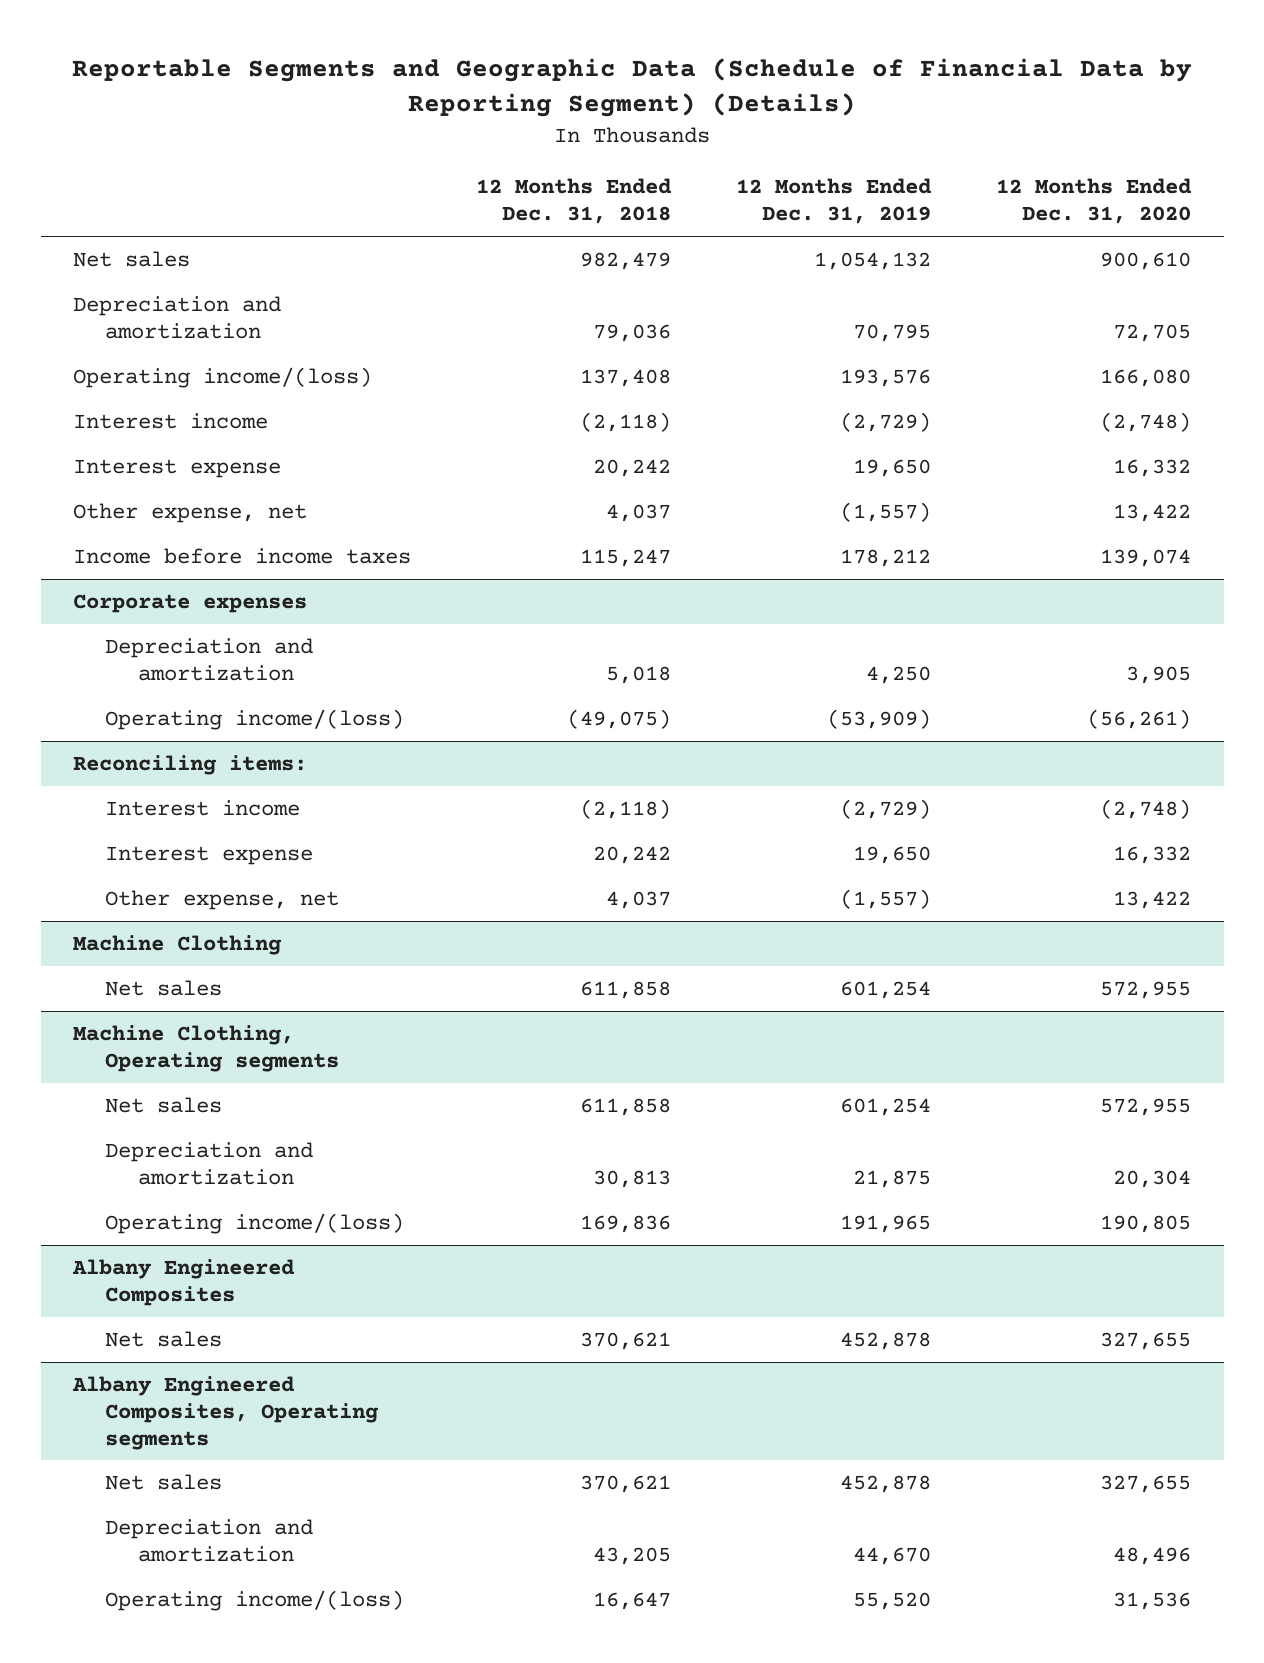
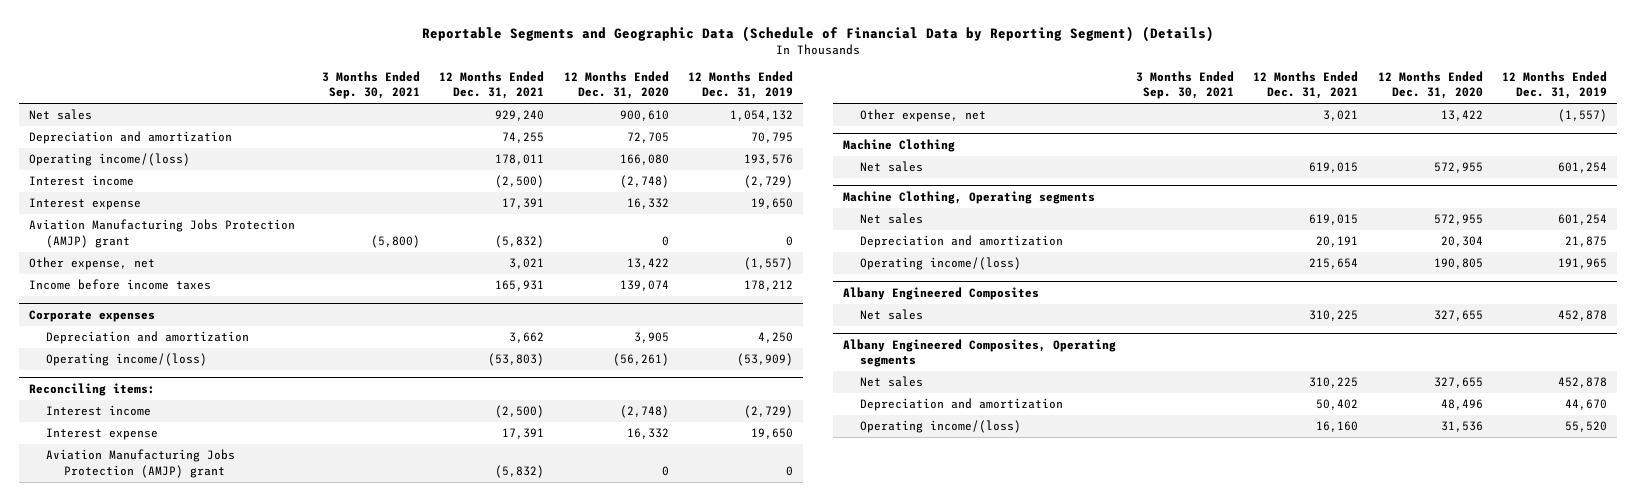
[476,178,673,225] 12 Months Ended Dec. 31, 2018 -> none
none -> [321,71,420,100] 3 Months Ended Sep. 30, 2021
none -> [439,71,545,100] 12 Months Ended Dec. 31, 2021
none -> [28,219,295,248] Aviation Manufacturing Jobs Protection (AMJP) grant
none -> [46,449,236,478] Aviation Manufacturing Jobs Protection (AMJP) grant

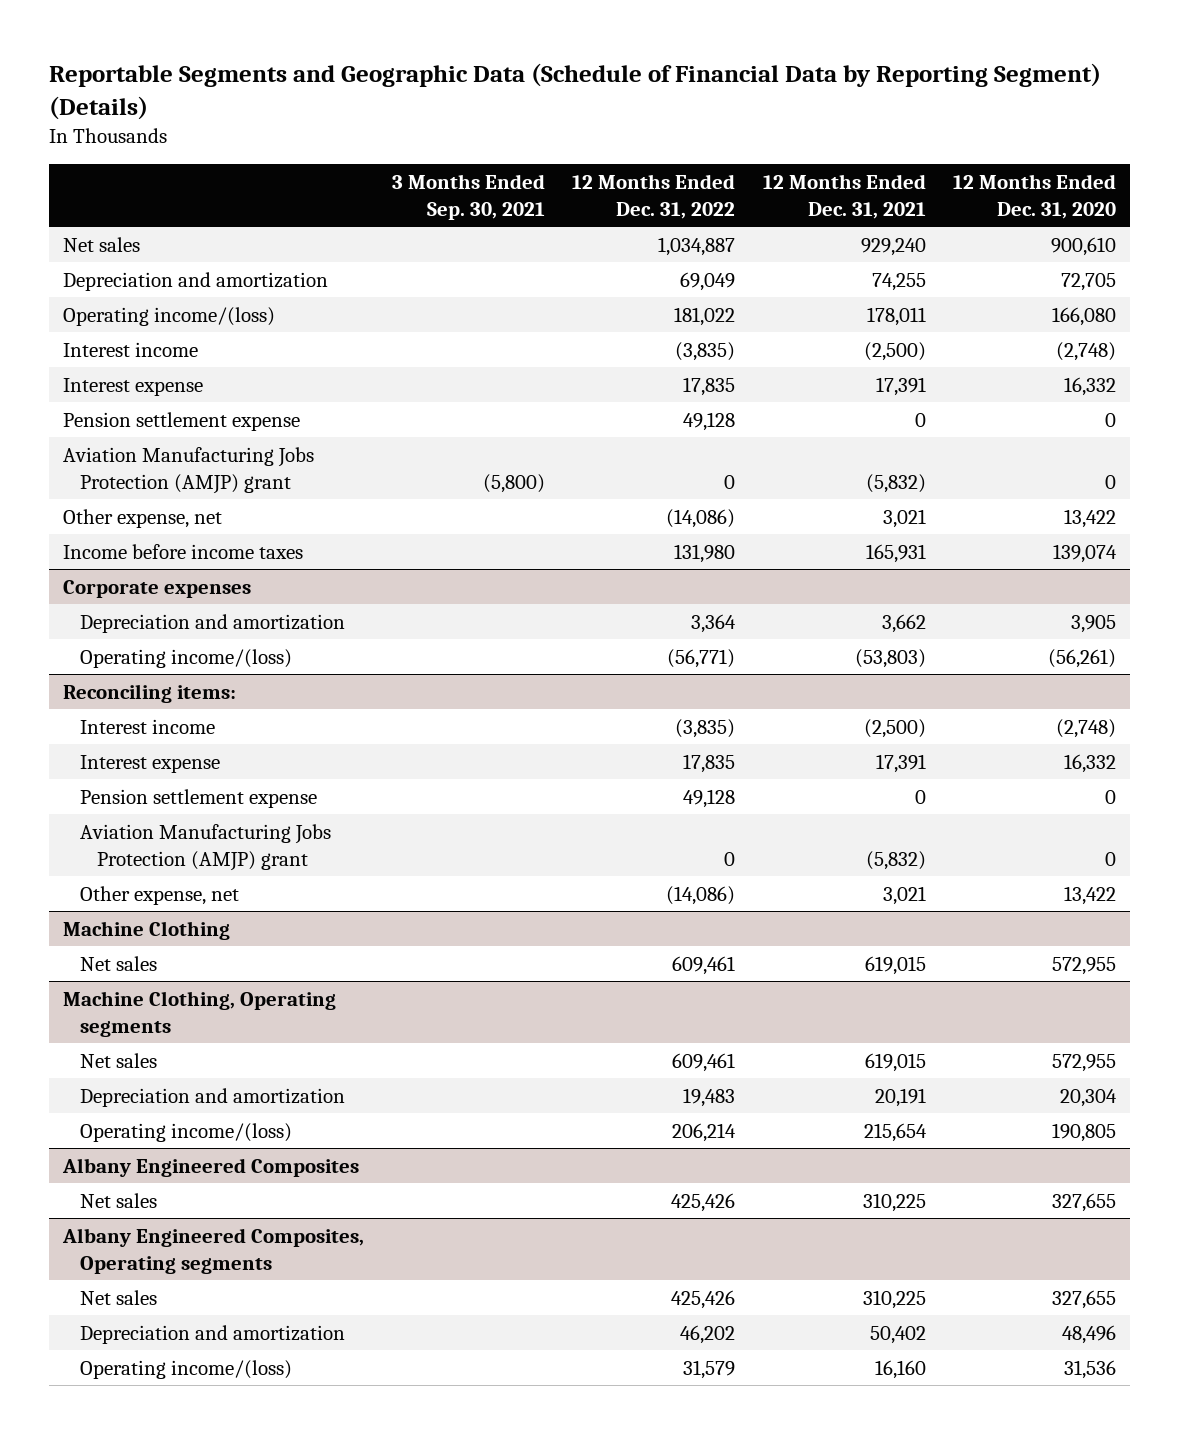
[688,71,794,100] 12 Months Ended Dec. 31, 2019 -> none
none -> [572,174,736,219] 12 Months Ended Dec. 31, 2022
none -> [63,411,301,431] Pension settlement expense
none -> [79,788,317,808] Pension settlement expense

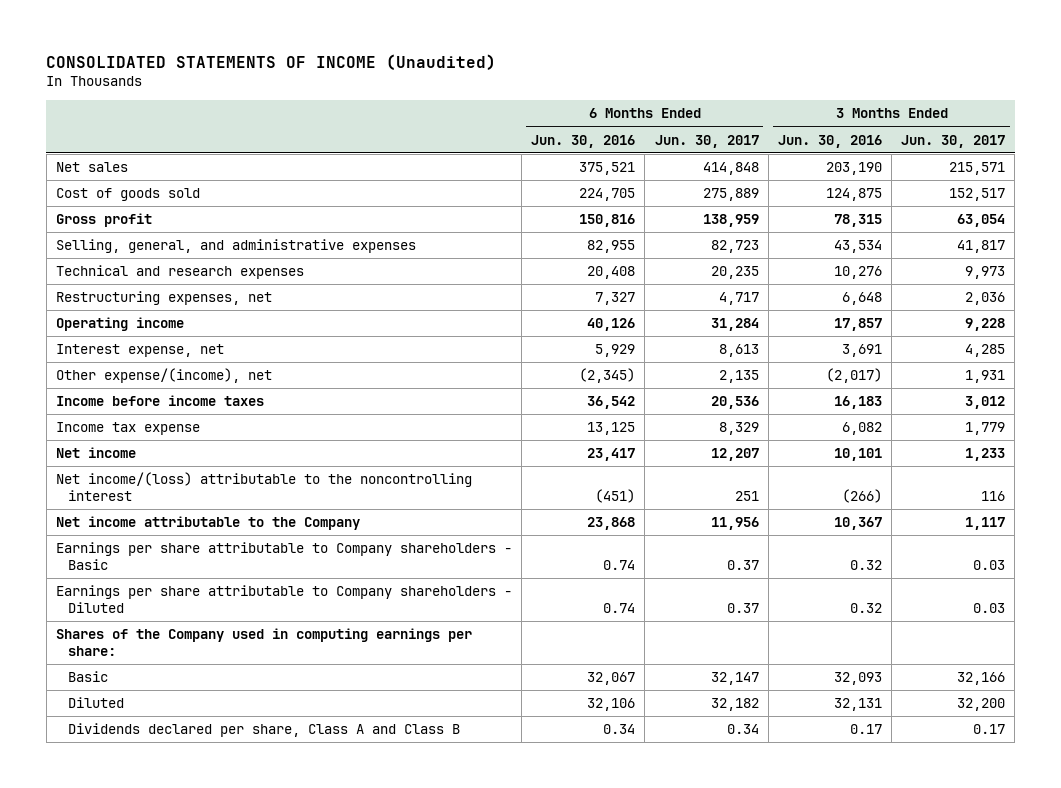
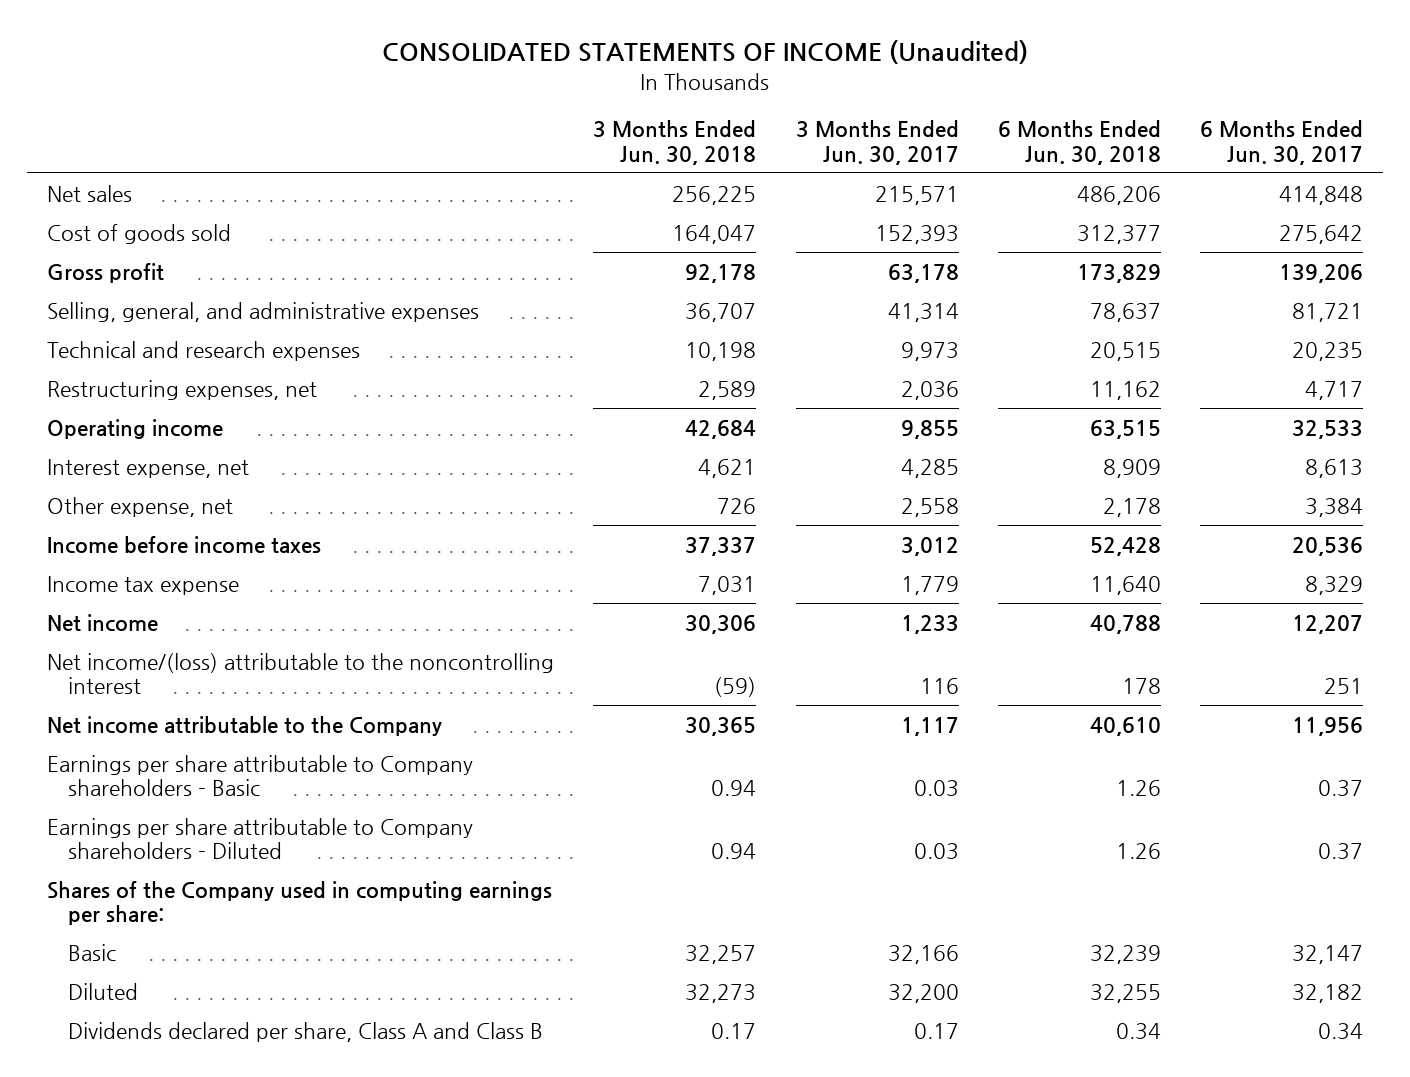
[531,134,636,148] Jun. 30, 2016 -> none
[777,134,882,148] Jun. 30, 2016 -> none
none -> [593,120,757,165] 3 Months Ended Jun. 30, 2018
none -> [998,120,1162,165] 6 Months Ended Jun. 30, 2018
[702,188,759,202] 275,889 -> [1279,224,1364,244] 275,642
[949,188,1006,202] 152,517 -> [874,224,959,244] 152,393
[702,214,759,228] 138,959 -> [1279,263,1364,283] 139,206
[957,214,1006,228] 63,054 -> [887,263,959,283] 63,178
[710,240,759,254] 82,723 -> [1292,302,1364,322] 81,721
[957,240,1006,254] 41,817 -> [887,302,959,322] 41,314
[710,318,759,332] 31,284 -> [1292,419,1364,439] 32,533
[965,318,1006,332] 9,228 -> [900,419,959,439] 9,855
[55,368,272,384] Other expense/(income), net -> [46,496,233,517] Other expense, net
[718,370,759,384] 2,135 -> [1305,497,1364,517] 3,384
[965,370,1006,384] 1,931 -> [900,497,959,517] 2,558

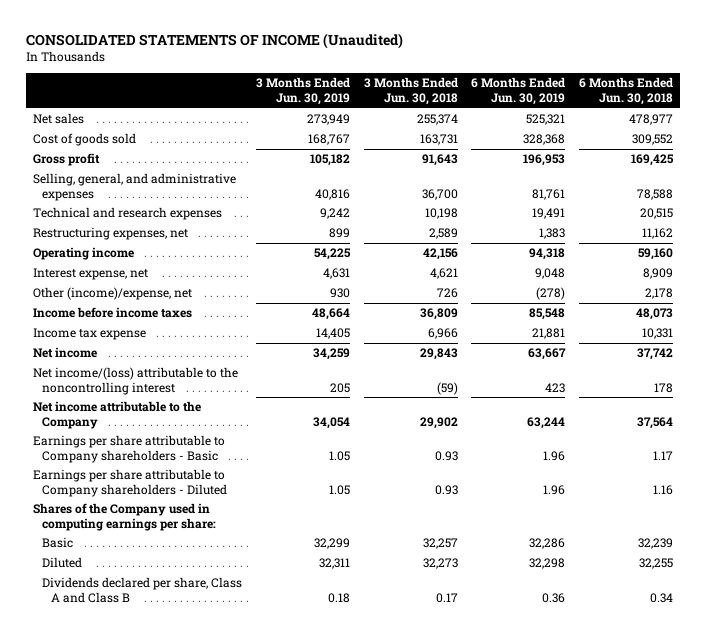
[795,120,959,165] 3 Months Ended Jun. 30, 2017 -> none
[1200,120,1364,165] 6 Months Ended Jun. 30, 2017 -> none
none -> [255,77,350,106] 3 Months Ended Jun. 30, 2019
none -> [471,77,566,106] 6 Months Ended Jun. 30, 2019
[672,185,757,205] 256,225 -> [416,114,458,126] 255,374
[1077,185,1162,205] 486,206 -> [629,114,674,126] 478,977
[672,224,757,244] 164,047 -> [419,134,458,146] 163,731
[1077,224,1162,244] 312,377 -> [632,134,674,146] 309,552
[685,263,757,283] 92,178 -> [421,154,458,167] 91,643
[1077,263,1162,283] 173,829 -> [631,154,675,167] 169,425
[685,302,757,322] 36,707 -> [421,188,458,200] 36,700
[1090,302,1162,322] 78,637 -> [637,188,674,200] 78,588
[685,419,757,439] 42,684 -> [422,248,458,261] 42,156
[1090,419,1162,439] 63,515 -> [638,248,674,261] 59,160
[46,496,233,517] Other expense, net -> [32,287,192,301] Other (income)/expense, net
[685,536,757,556] 37,337 -> [419,308,458,321] 36,809
[1090,536,1162,556] 52,428 -> [636,308,674,321] 48,073
[698,575,757,595] 7,031 -> [427,328,458,340] 6,966
[1090,575,1162,595] 11,640 -> [642,328,674,340] 10,331
[685,614,757,634] 30,306 -> [419,348,458,361] 29,843
[1090,614,1162,634] 40,788 -> [637,348,674,361] 37,742
[685,716,757,736] 30,365 -> [419,416,458,429] 29,902
[1090,716,1162,736] 40,610 -> [637,416,674,429] 37,564
[711,780,757,797] 0.94 -> [434,450,458,461] 0.93
[1116,780,1162,797] 1.26 -> [653,450,674,460] 1.17
[711,843,757,860] 0.94 -> [434,484,458,495] 0.93
[1116,843,1162,860] 1.26 -> [653,484,674,495] 1.16

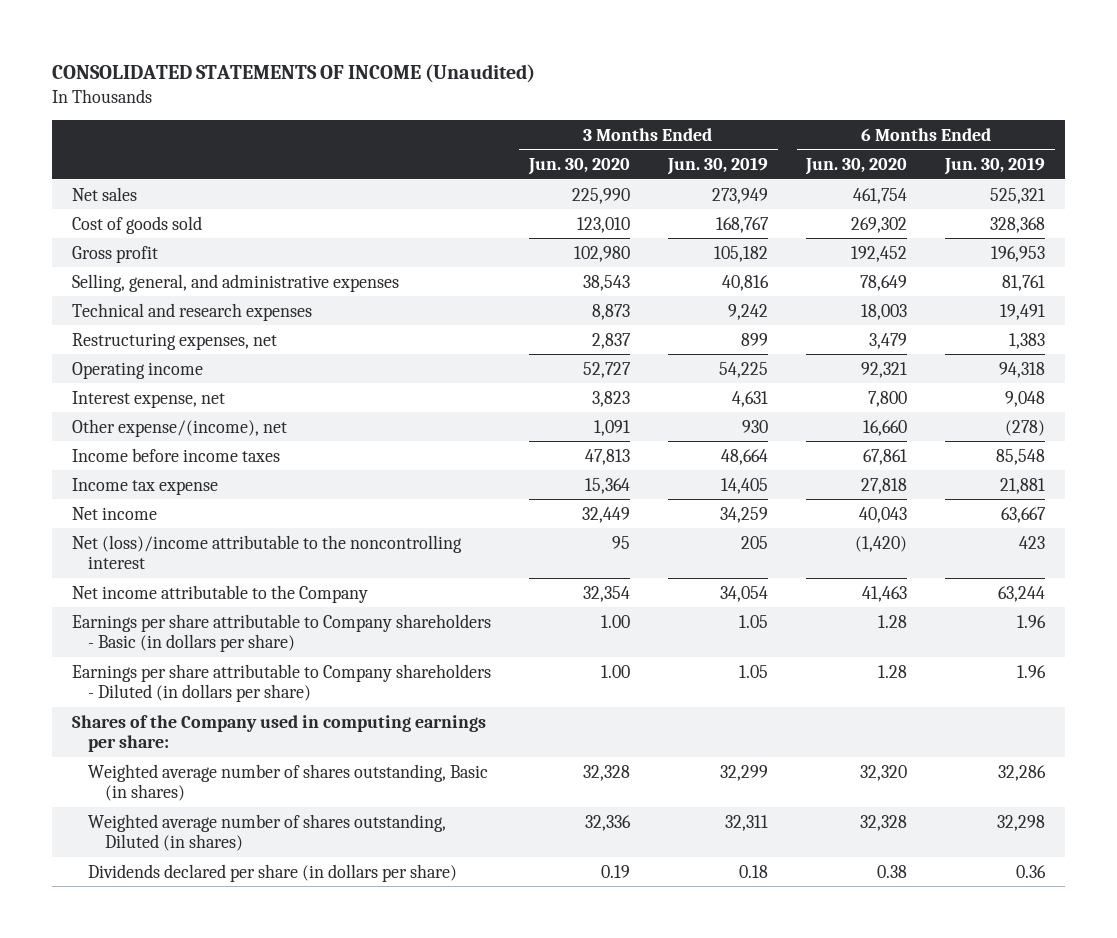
[363,77,458,106] 3 Months Ended Jun. 30, 2018 -> none
[579,77,674,106] 6 Months Ended Jun. 30, 2018 -> none
none -> [527,157,630,175] Jun. 30, 2020
none -> [805,157,908,175] Jun. 30, 2020
[32,287,192,301] Other (income)/expense, net -> [71,418,287,437] Other expense/(income), net
[32,367,238,395] Net income/(loss) attributable to the noncontrolling interest -> [71,534,462,569] Net (loss)/income attributable to the noncontrolling interest
[32,435,225,463] Earnings per share attributable to Company shareholders - Basic -> [71,613,491,652] Earnings per share attributable to Company shareholders - Basic (in dollars per share)
[32,469,228,497] Earnings per share attributable to Company shareholders - Diluted -> [71,663,491,702] Earnings per share attributable to Company shareholders - Diluted (in dollars per share)
[42,537,74,549] Basic -> [88,763,489,801] Weighted average number of shares outstanding, Basic (in shares)
[42,557,83,569] Diluted -> [88,813,447,851] Weighted average number of shares outstanding, Diluted (in shares)
[42,577,243,603] Dividends declared per share, Class A and Class B -> [88,863,458,882] Dividends declared per share (in dollars per share)

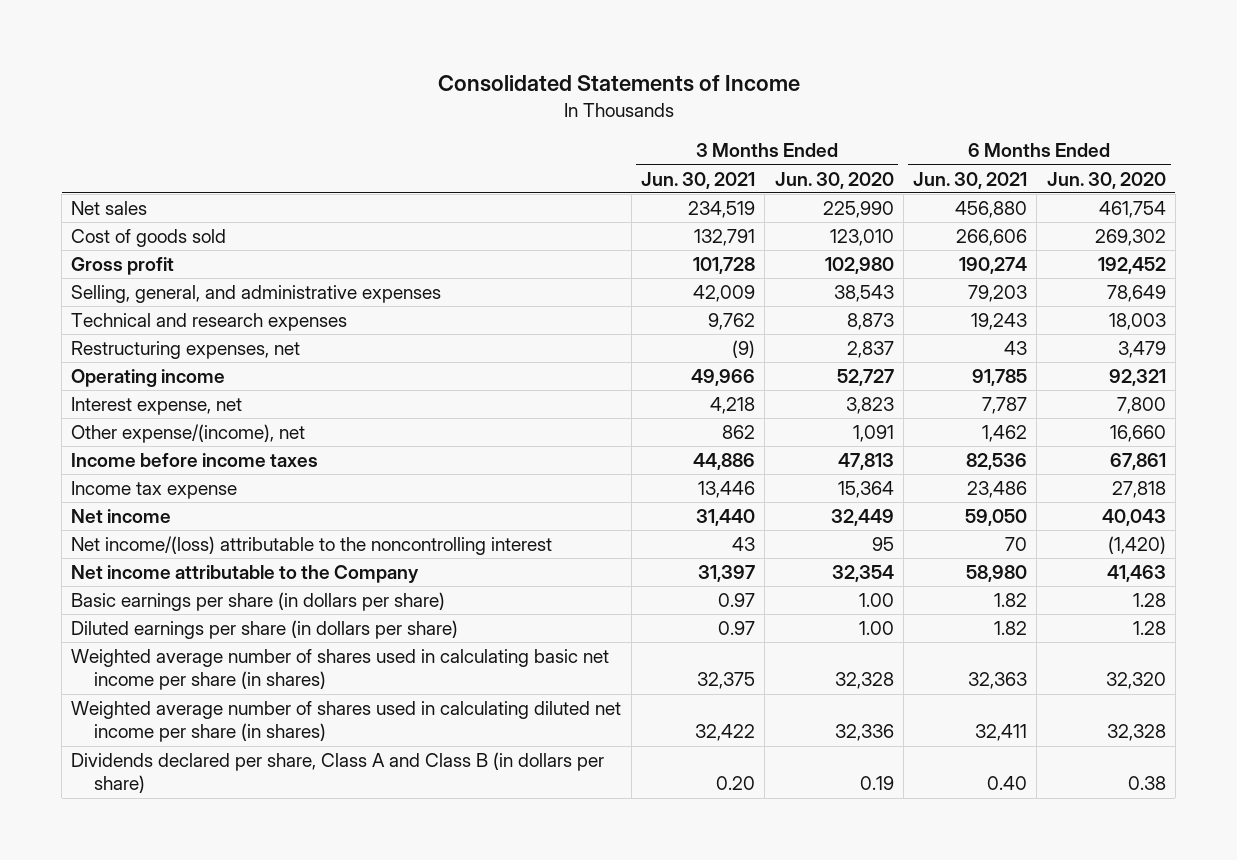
[52,64,536,84] CONSOLIDATED STATEMENTS OF INCOME (Unaudited) -> [437,75,800,93] Consolidated Statements of Income
[666,156,768,175] Jun. 30, 2019 -> none
[944,156,1046,175] Jun. 30, 2019 -> none
none -> [641,171,756,189] Jun. 30, 2021
none -> [913,171,1028,189] Jun. 30, 2021
[71,534,462,569] Net (loss)/income attributable to the noncontrolling interest -> [71,536,553,556] Net income/(loss) attributable to the noncontrolling interest
[71,714,486,752] Shares of the Company used in computing earnings per share: -> none
[71,613,491,652] Earnings per share attributable to Company shareholders - Basic (in dollars per share) -> [71,592,446,612] Basic earnings per share (in dollars per share)
[71,663,491,702] Earnings per share attributable to Company shareholders - Diluted (in dollars per share) -> [71,620,459,640] Diluted earnings per share (in dollars per share)
[88,763,489,801] Weighted average number of shares outstanding, Basic (in shares) -> [71,649,610,691] Weighted average number of shares used in calculating basic net income per share (in shares)
[88,813,447,851] Weighted average number of shares outstanding, Diluted (in shares) -> [71,701,622,743] Weighted average number of shares used in calculating diluted net income per share (in shares)
[88,863,458,882] Dividends declared per share (in dollars per share) -> [71,752,605,794] Dividends declared per share, Class A and Class B (in dollars per share)

